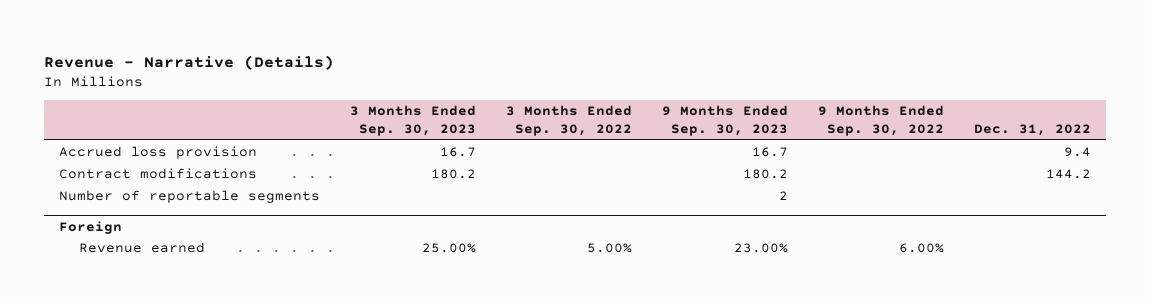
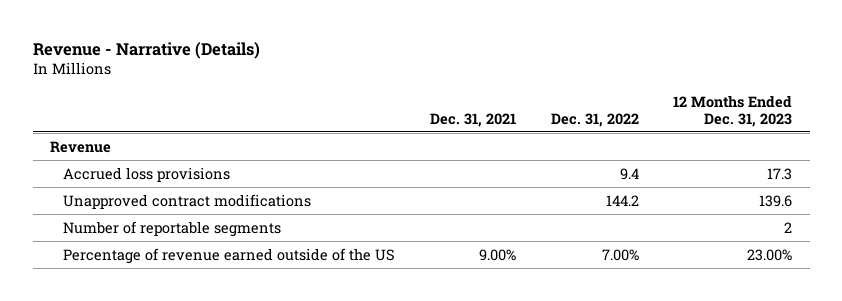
[350,105,477,137] 3 Months Ended Sep. 30, 2023 -> none
[506,105,633,137] 3 Months Ended Sep. 30, 2022 -> none
[662,105,789,137] 9 Months Ended Sep. 30, 2023 -> none
[818,105,945,137] 9 Months Ended Sep. 30, 2022 -> none
none -> [429,112,516,127] Dec. 31, 2021
none -> [673,95,793,127] 12 Months Ended Dec. 31, 2023
none -> [50,140,112,153] Revenue
[59,146,258,160] Accrued loss provision -> [63,166,231,182] Accrued loss provisions
[59,168,258,180] Contract modifications -> [63,193,312,209] Unapproved contract modifications
[59,220,123,234] Foreign -> none
[78,242,205,254] Revenue earned -> none
none -> [63,247,396,264] Percentage of revenue earned outside of the US

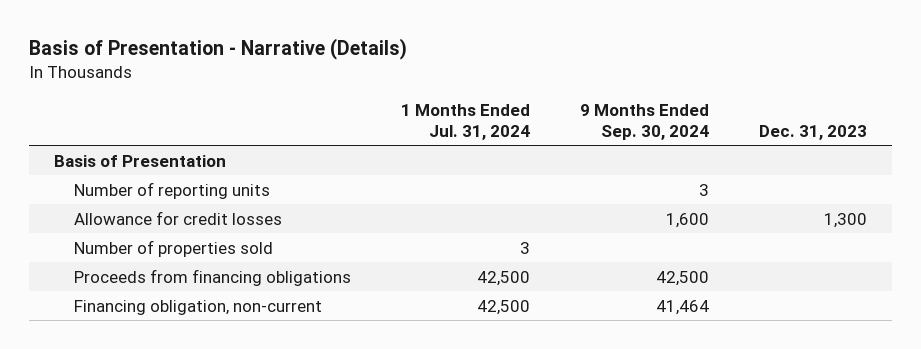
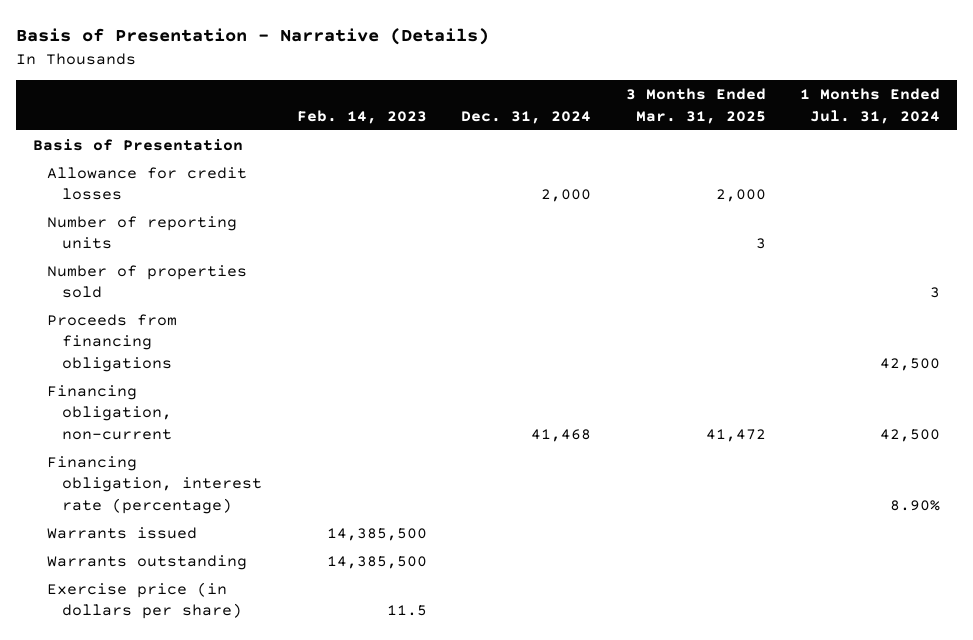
[580,103,710,140] 9 Months Ended Sep. 30, 2024 -> none
[758,124,867,140] Dec. 31, 2023 -> none
none -> [296,109,427,124] Feb. 14, 2023
none -> [461,110,592,124] Dec. 31, 2024
none -> [625,88,766,124] 3 Months Ended Mar. 31, 2025
[74,181,271,199] Number of reporting units -> [47,215,238,250] Number of reporting units
none -> [47,455,263,514] Financing obligation, interest rate (percentage)
none -> [47,526,198,539] Warrants issued
none -> [47,554,248,570] Warrants outstanding
none -> [47,581,243,620] Exercise price (in dollars per share)

